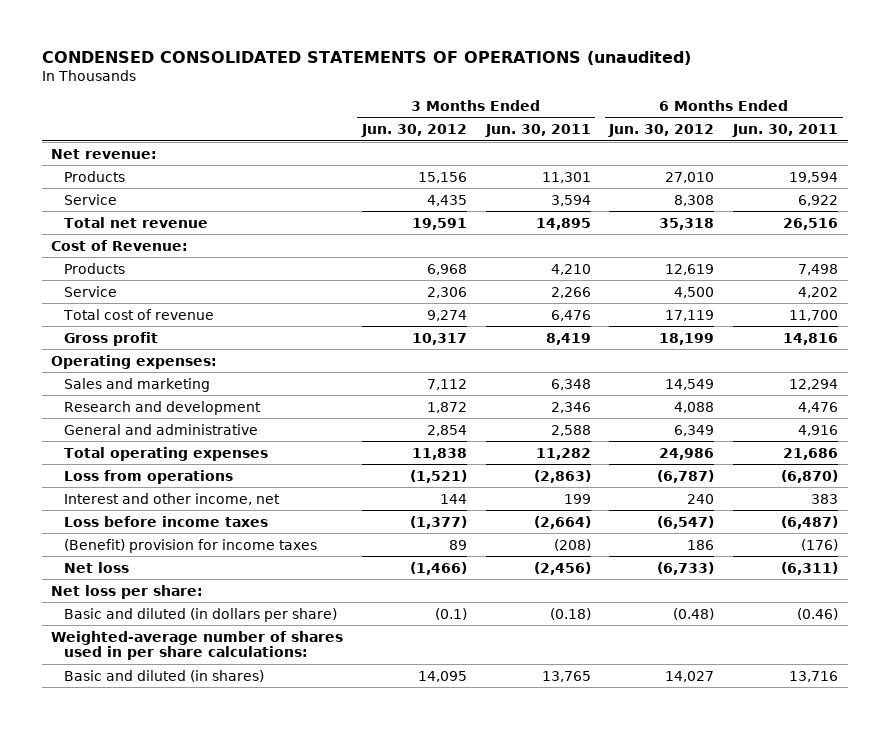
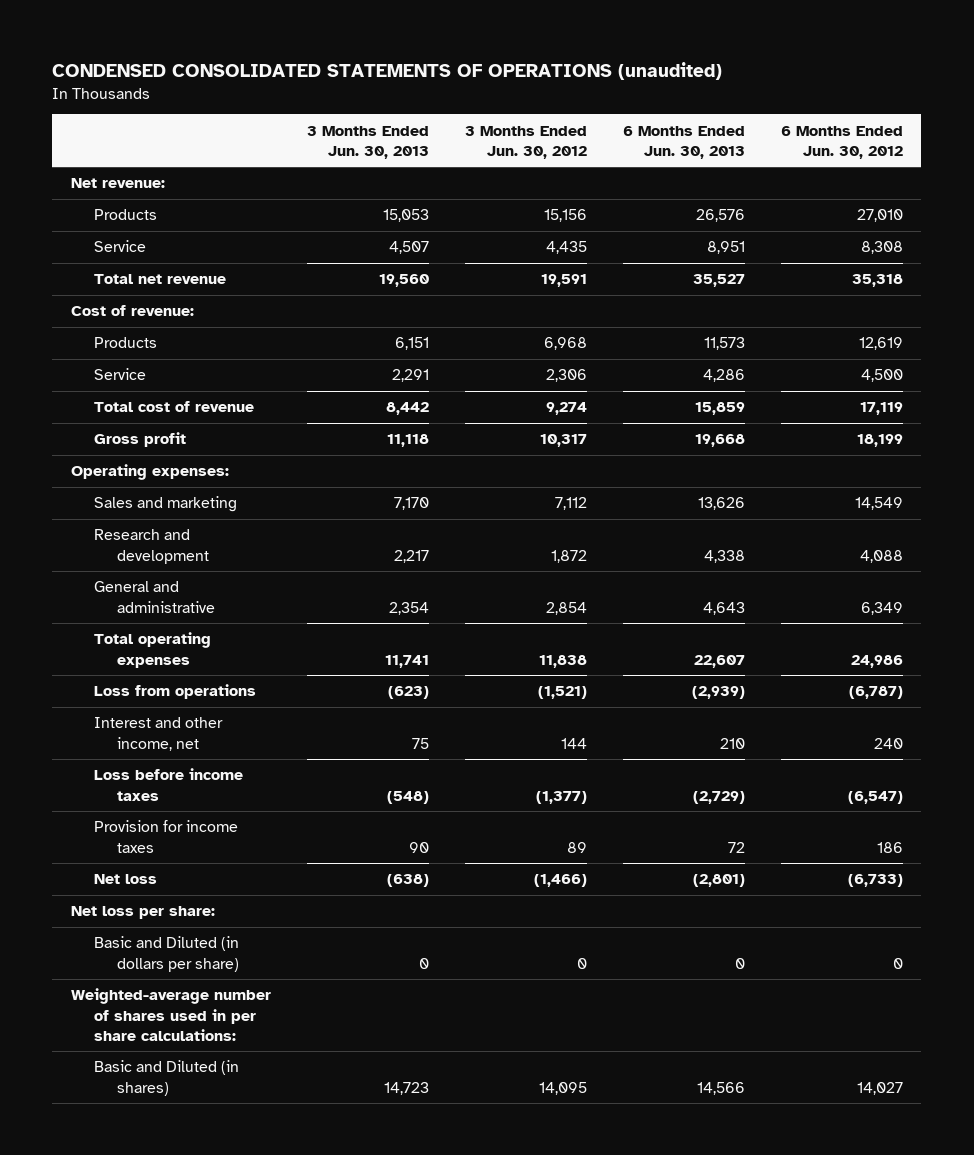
[484,124,591,138] Jun. 30, 2011 -> none
[732,124,839,138] Jun. 30, 2011 -> none
none -> [306,125,429,160] 3 Months Ended Jun. 30, 2013
none -> [622,125,745,160] 6 Months Ended Jun. 30, 2013
[51,239,189,251] Cost of Revenue: -> [70,305,194,317] Cost of revenue:
[64,538,318,553] (Benefit) provision for income taxes -> [93,820,238,853] Provision for income taxes
[64,607,338,622] Basic and diluted (in dollars per share) -> [93,936,240,972] Basic and Diluted (in dollars per share)
[434,607,467,620] (0.1) -> [576,957,587,969] 0
[673,607,715,620] (0.48) -> [893,957,904,969] 0
[64,669,265,682] Basic and diluted (in shares) -> [93,1060,239,1096] Basic and Diluted (in shares)

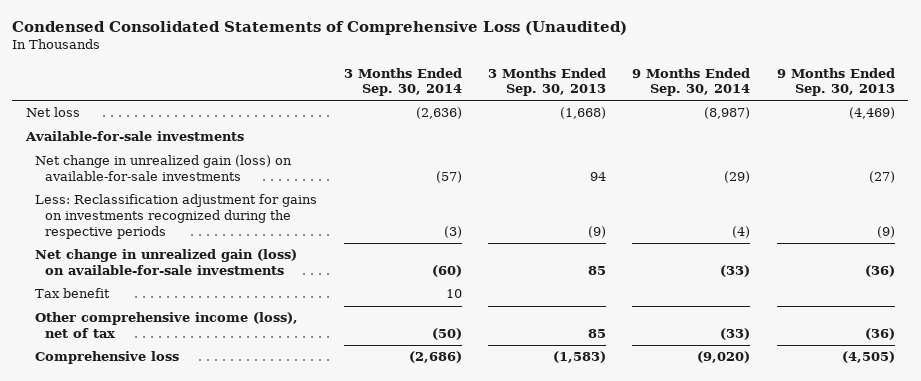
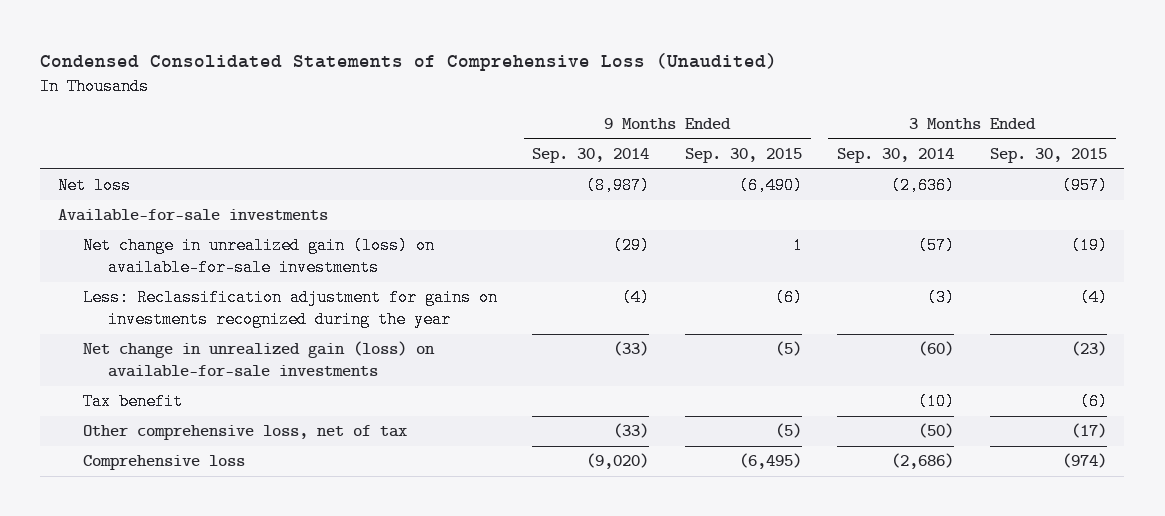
[488,67,607,97] 3 Months Ended Sep. 30, 2013 -> none
[776,67,895,97] 9 Months Ended Sep. 30, 2013 -> none
none -> [684,147,802,163] Sep. 30, 2015
none -> [989,147,1107,163] Sep. 30, 2015
[35,194,318,239] Less: Reclassification adjustment for gains on investments recognized during the respective periods -> [82,289,498,329] Less: Reclassification adjustment for gains on investments recognized during the year
[445,289,462,299] 10 -> [918,393,956,411] (10)
[35,312,299,339] Other comprehensive income (loss), net of tax -> [82,425,407,441] Other comprehensive loss, net of tax

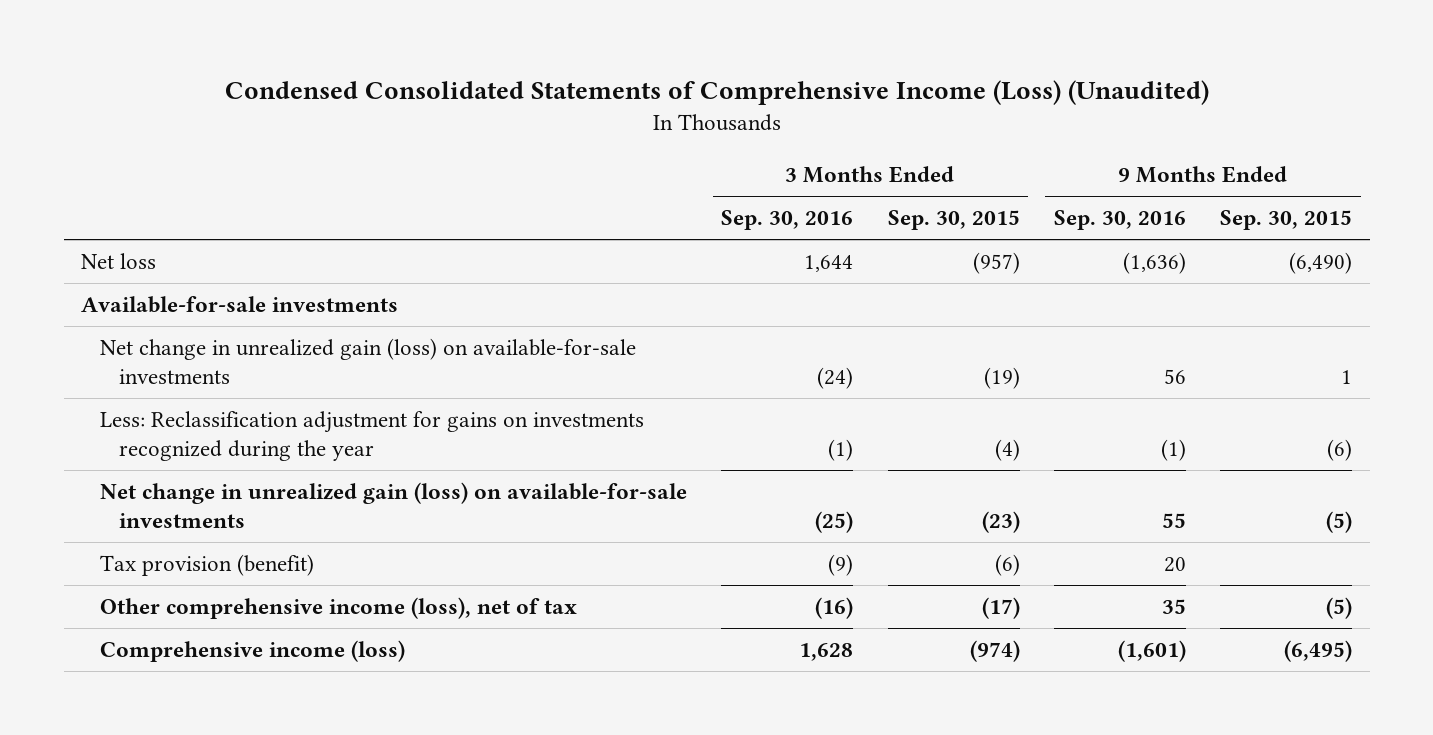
[40,53,778,72] Condensed Consolidated Statements of Comprehensive Loss (Unaudited) -> [224,80,1209,106] Condensed Consolidated Statements of Comprehensive Income (Loss) (Unaudited)
[532,147,650,163] Sep. 30, 2014 -> none
[837,147,955,163] Sep. 30, 2014 -> none
none -> [721,210,854,231] Sep. 30, 2016
none -> [1054,210,1187,231] Sep. 30, 2016
[82,393,183,411] Tax benefit -> [99,553,314,576] Tax provision (benefit)
[82,425,407,441] Other comprehensive loss, net of tax -> [99,596,577,619] Other comprehensive income (loss), net of tax
[82,455,245,471] Comprehensive loss -> [99,639,405,662] Comprehensive income (loss)

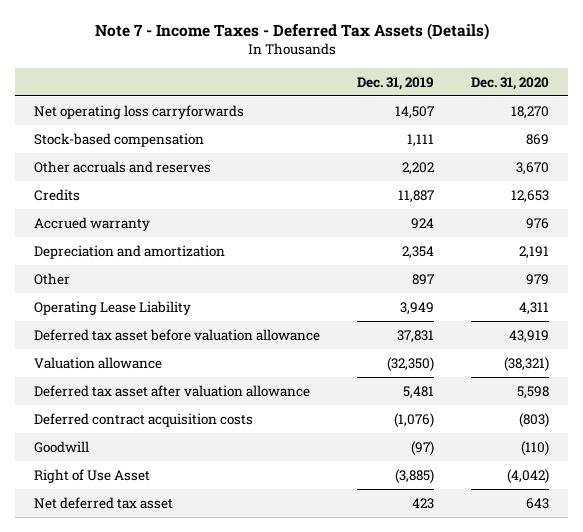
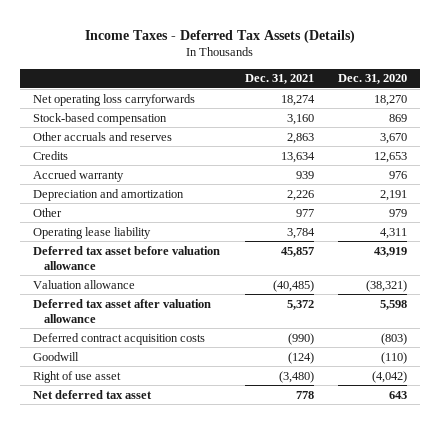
[94,23,489,41] Note 7 - Income Taxes - Deferred Tax Assets (Details) -> [85,29,356,43] Income Taxes - Deferred Tax Assets (Details)
[357,76,435,90] Dec. 31, 2019 -> none
none -> [244,74,314,85] Dec. 31, 2021
[33,300,191,315] Operating Lease Liability -> [32,226,151,239] Operating lease liability
[33,468,150,483] Right of Use Asset -> [32,370,121,383] Right of use asset

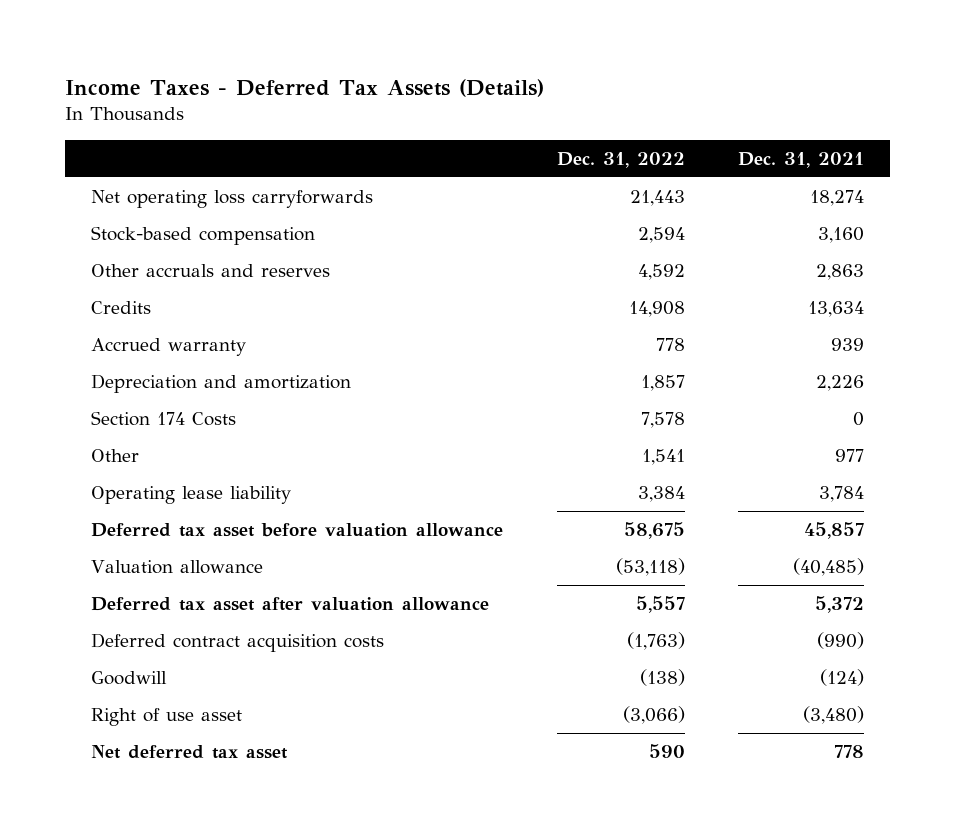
[338,74,408,85] Dec. 31, 2020 -> none
none -> [556,151,685,168] Dec. 31, 2022
none -> [91,411,237,427] Section 174 Costs

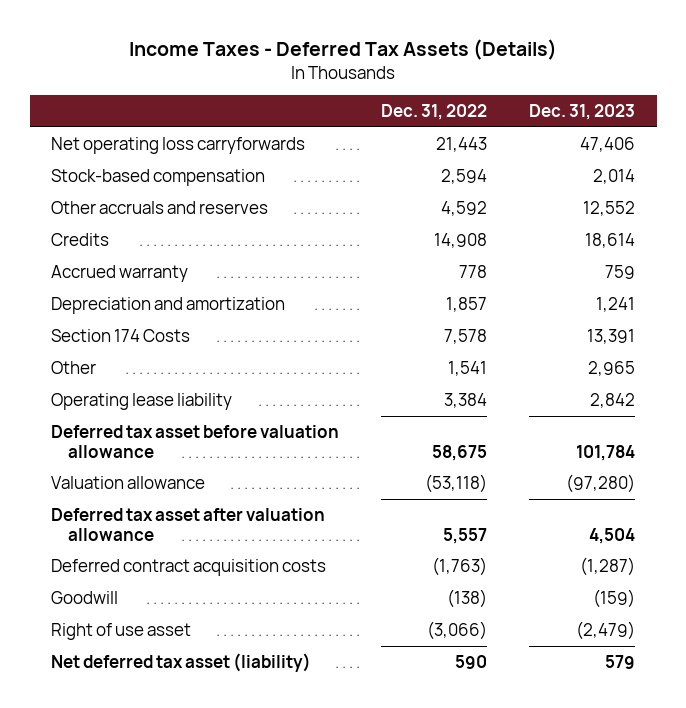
[737,151,864,168] Dec. 31, 2021 -> none
none -> [529,104,636,121] Dec. 31, 2023
[91,745,289,760] Net deferred tax asset -> [50,652,311,672] Net deferred tax asset (liability)

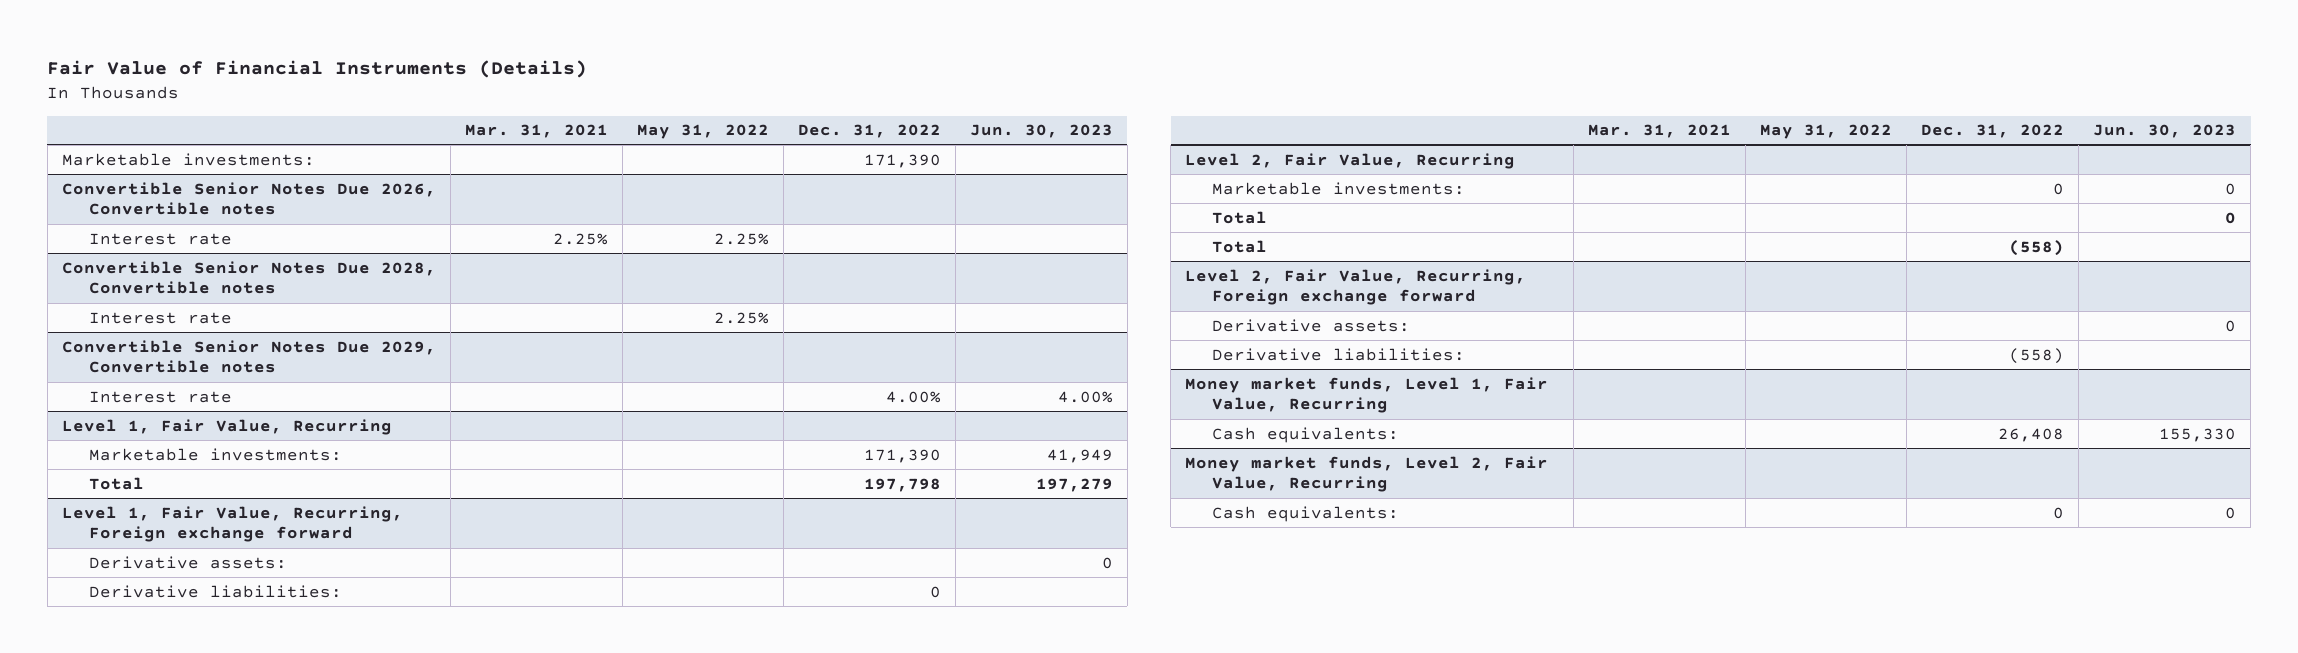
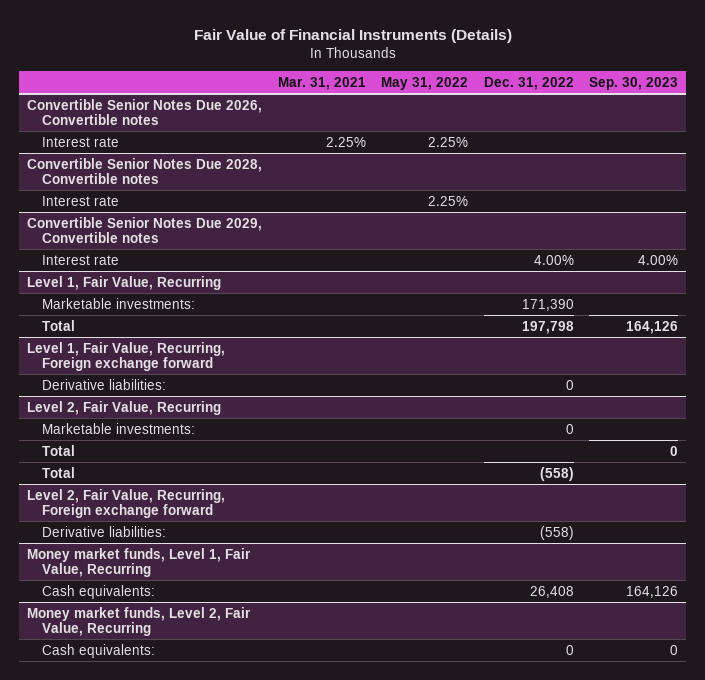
[969,124,1113,139] Jun. 30, 2023 -> none
none -> [589,77,679,91] Sep. 30, 2023
[61,152,315,166] Marketable investments: -> none
[88,555,287,569] Derivative assets: -> none
[1212,318,1411,332] Derivative assets: -> none

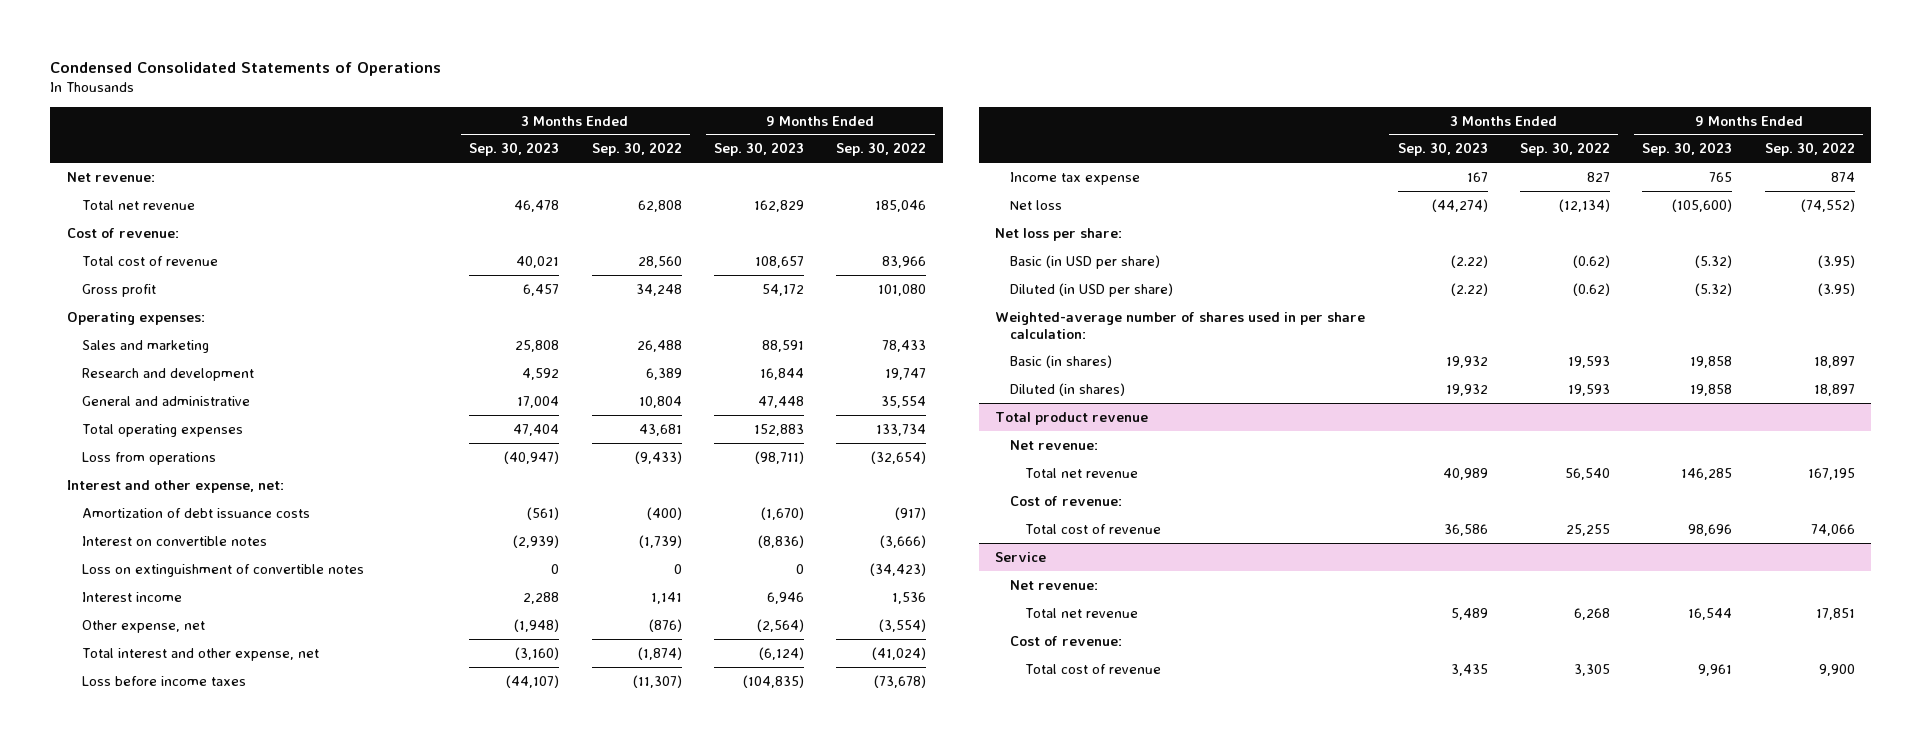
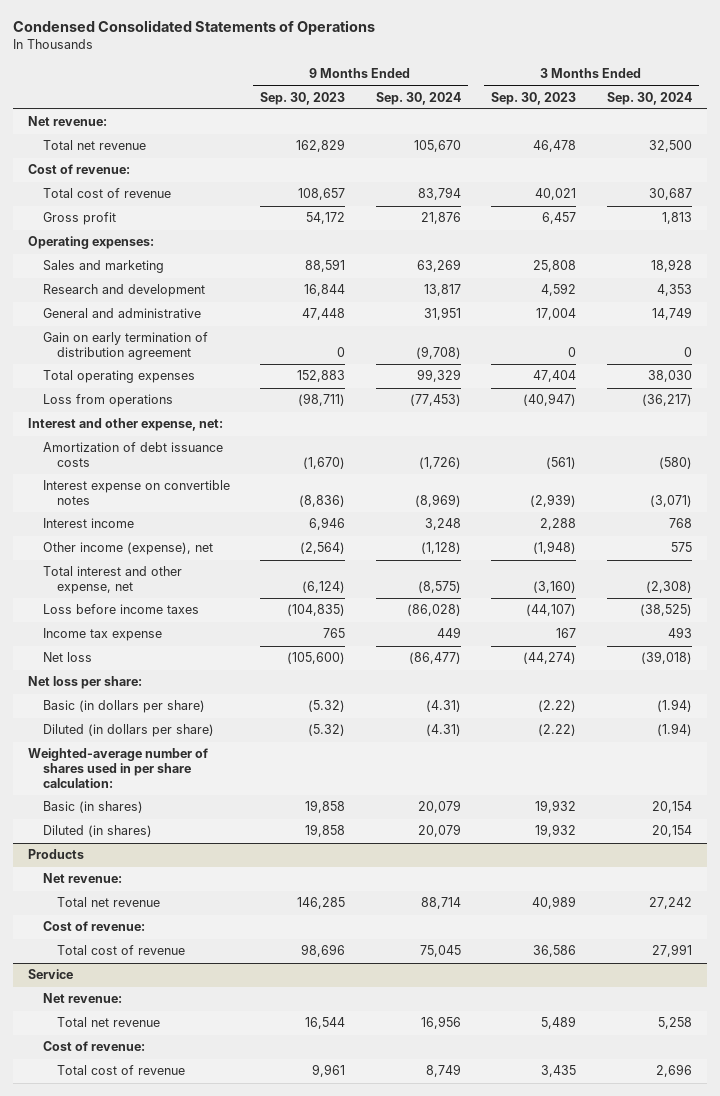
[591,142,682,157] Sep. 30, 2022 -> none
[836,142,927,157] Sep. 30, 2022 -> none
none -> [375,91,461,105] Sep. 30, 2024
none -> [606,91,692,105] Sep. 30, 2024
none -> [42,332,208,361] Gain on early termination of distribution agreement
[81,563,364,577] Loss on extinguishment of convertible notes -> none
[81,535,267,546] Interest on convertible notes -> [42,480,230,506] Interest expense on convertible notes
[81,619,205,633] Other expense, net -> [42,542,213,556] Other income (expense), net
[1010,254,1161,269] Basic (in USD per share) -> [42,700,205,714] Basic (in dollars per share)
[1010,282,1174,297] Diluted (in USD per share) -> [42,724,214,738] Diluted (in dollars per share)
[995,411,1149,425] Total product revenue -> [28,849,85,860] Products

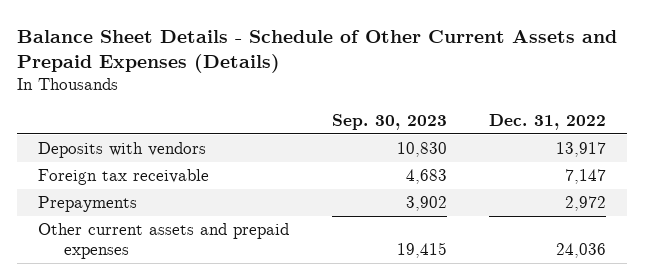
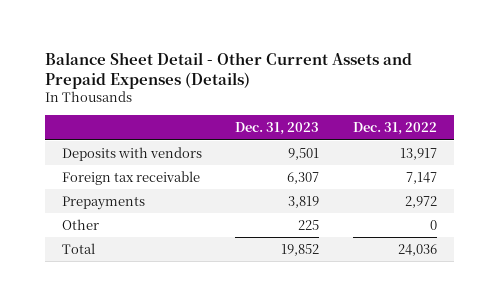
[17,29,618,74] Balance Sheet Details - Schedule of Other Current Assets and Prepaid Expenses (Details) -> [44,51,412,89] Balance Sheet Detail - Other Current Assets and Prepaid Expenses (Details)
[331,113,447,130] Sep. 30, 2023 -> none
none -> [235,122,320,136] Dec. 31, 2023
none -> [61,218,99,230] Other
[38,223,290,260] Other current assets and prepaid expenses -> [61,242,95,254] Total

